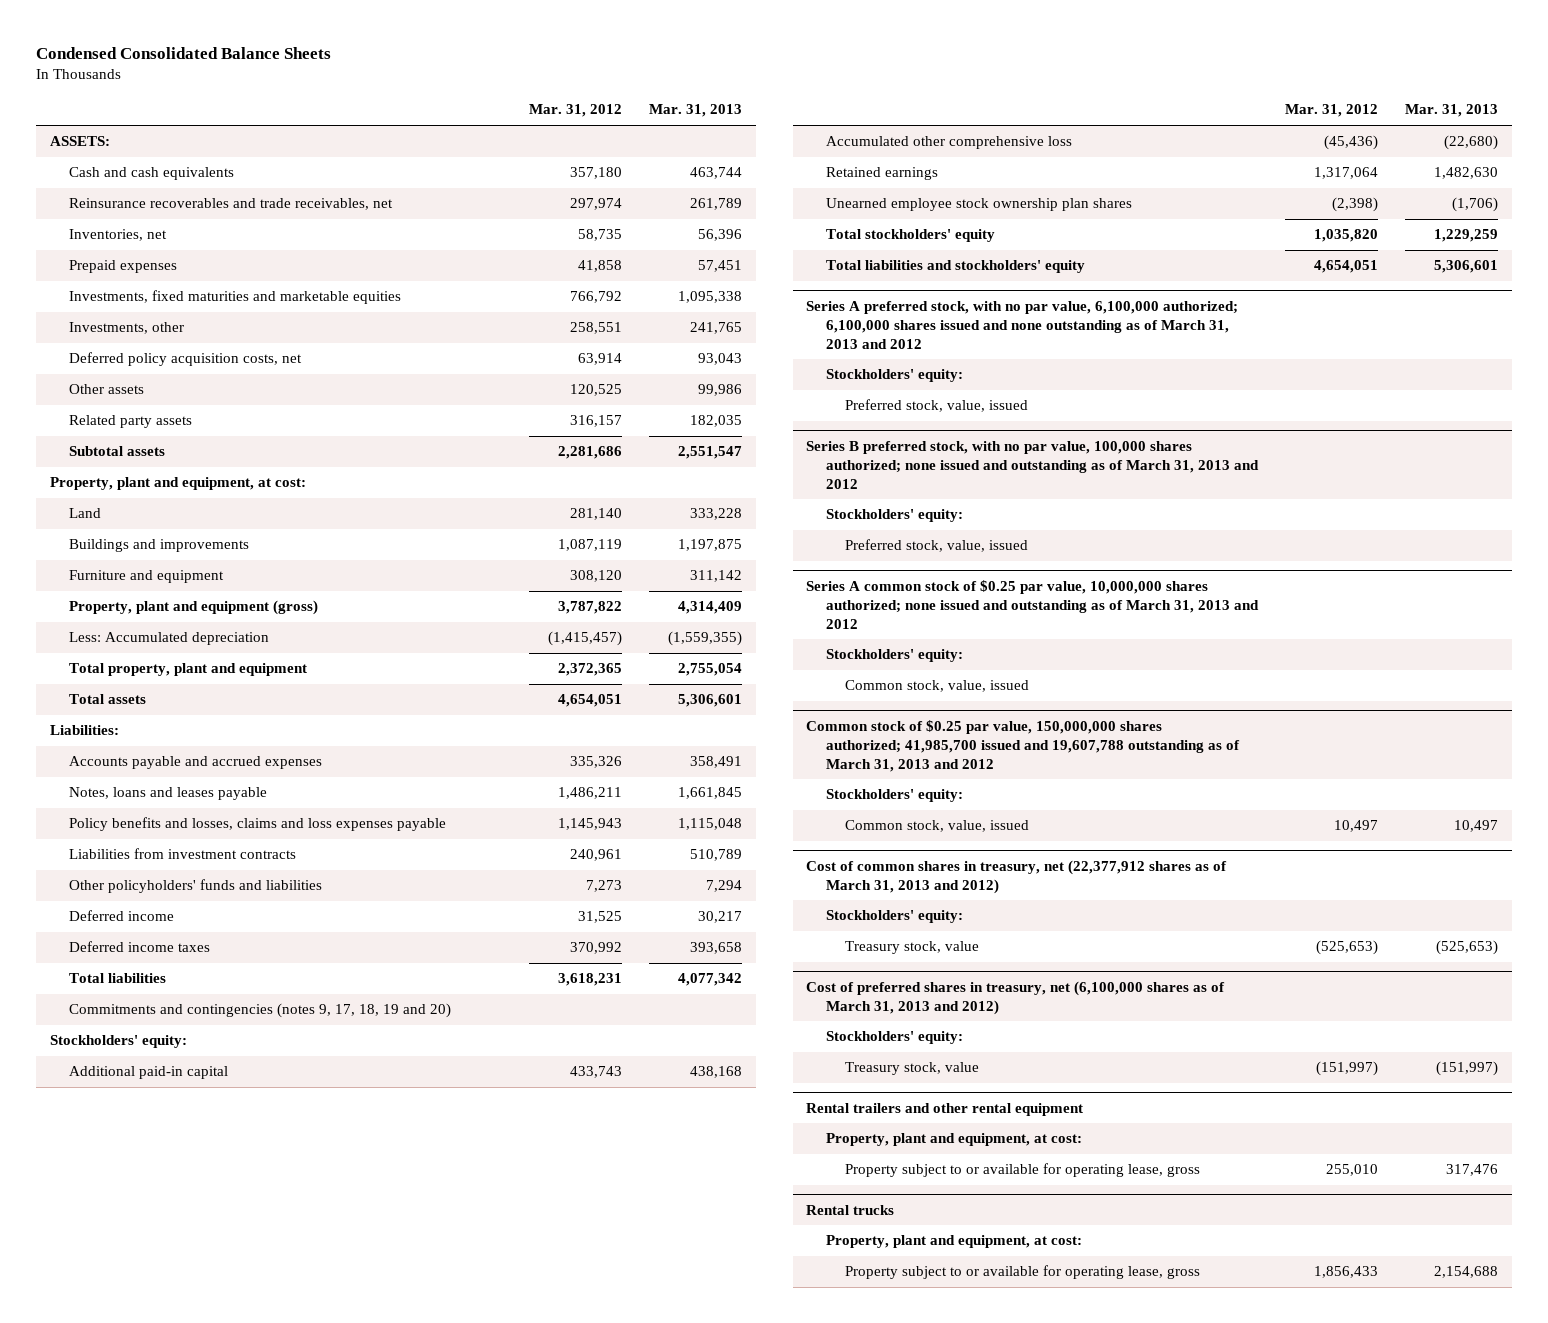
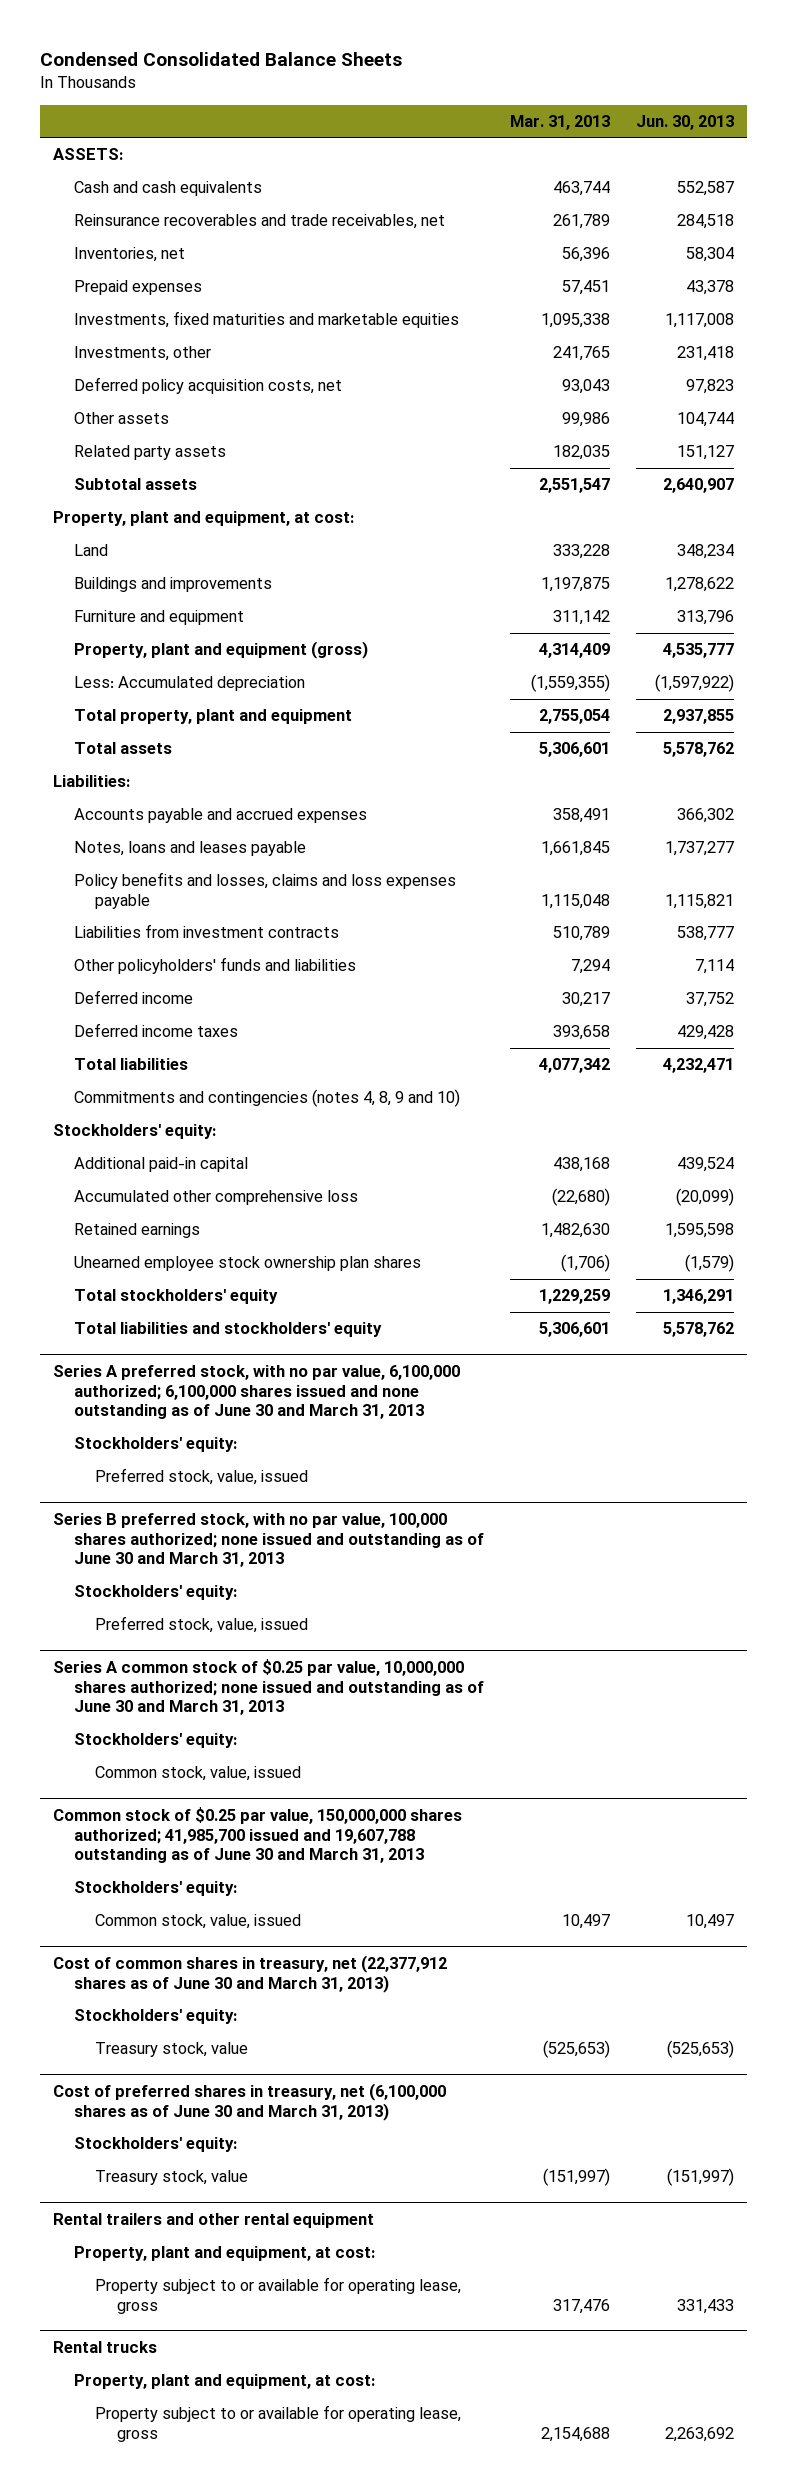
[528,104,622,118] Mar. 31, 2012 -> none
none -> [636,114,735,130] Jun. 30, 2013
[69,1003,452,1019] Commitments and contingencies (notes 9, 17, 18, 19 and 20) -> [74,1089,461,1108] Commitments and contingencies (notes 4, 8, 9 and 10)
[806,300,1239,349] Series A preferred stock, with no par value, 6,100,000 authorized; 6,100,000 shares issued and none outstanding as of March 31, 2013 and 2012 -> [52,1365,460,1420] Series A preferred stock, with no par value, 6,100,000 authorized; 6,100,000 shares issued and none outstanding as of June 30 and March 31, 2013
[806,440,1259,489] Series B preferred stock, with no par value, 100,000 shares authorized; none issued and outstanding as of March 31, 2013 and 2012 -> [52,1513,485,1568] Series B preferred stock, with no par value, 100,000 shares authorized; none issued and outstanding as of June 30 and March 31, 2013
[806,579,1259,629] Series A common stock of $0.25 par value, 10,000,000 shares authorized; none issued and outstanding as of March 31, 2013 and 2012 -> [52,1659,485,1716] Series A common stock of $0.25 par value, 10,000,000 shares authorized; none issued and outstanding as of June 30 and March 31, 2013
[806,719,1240,772] Common stock of $0.25 par value, 150,000,000 shares authorized; 41,985,700 issued and 19,607,788 outstanding as of March 31, 2013 and 2012 -> [52,1807,462,1864] Common stock of $0.25 par value, 150,000,000 shares authorized; 41,985,700 issued and 19,607,788 outstanding as of June 30 and March 31, 2013
[806,859,1228,894] Cost of common shares in treasury, net (22,377,912 shares as of March 31, 2013 and 2012) -> [52,1955,447,1993] Cost of common shares in treasury, net (22,377,912 shares as of June 30 and March 31, 2013)
[806,980,1226,1015] Cost of preferred shares in treasury, net (6,100,000 shares as of March 31, 2013 and 2012) -> [52,2083,446,2121] Cost of preferred shares in treasury, net (6,100,000 shares as of June 30 and March 31, 2013)

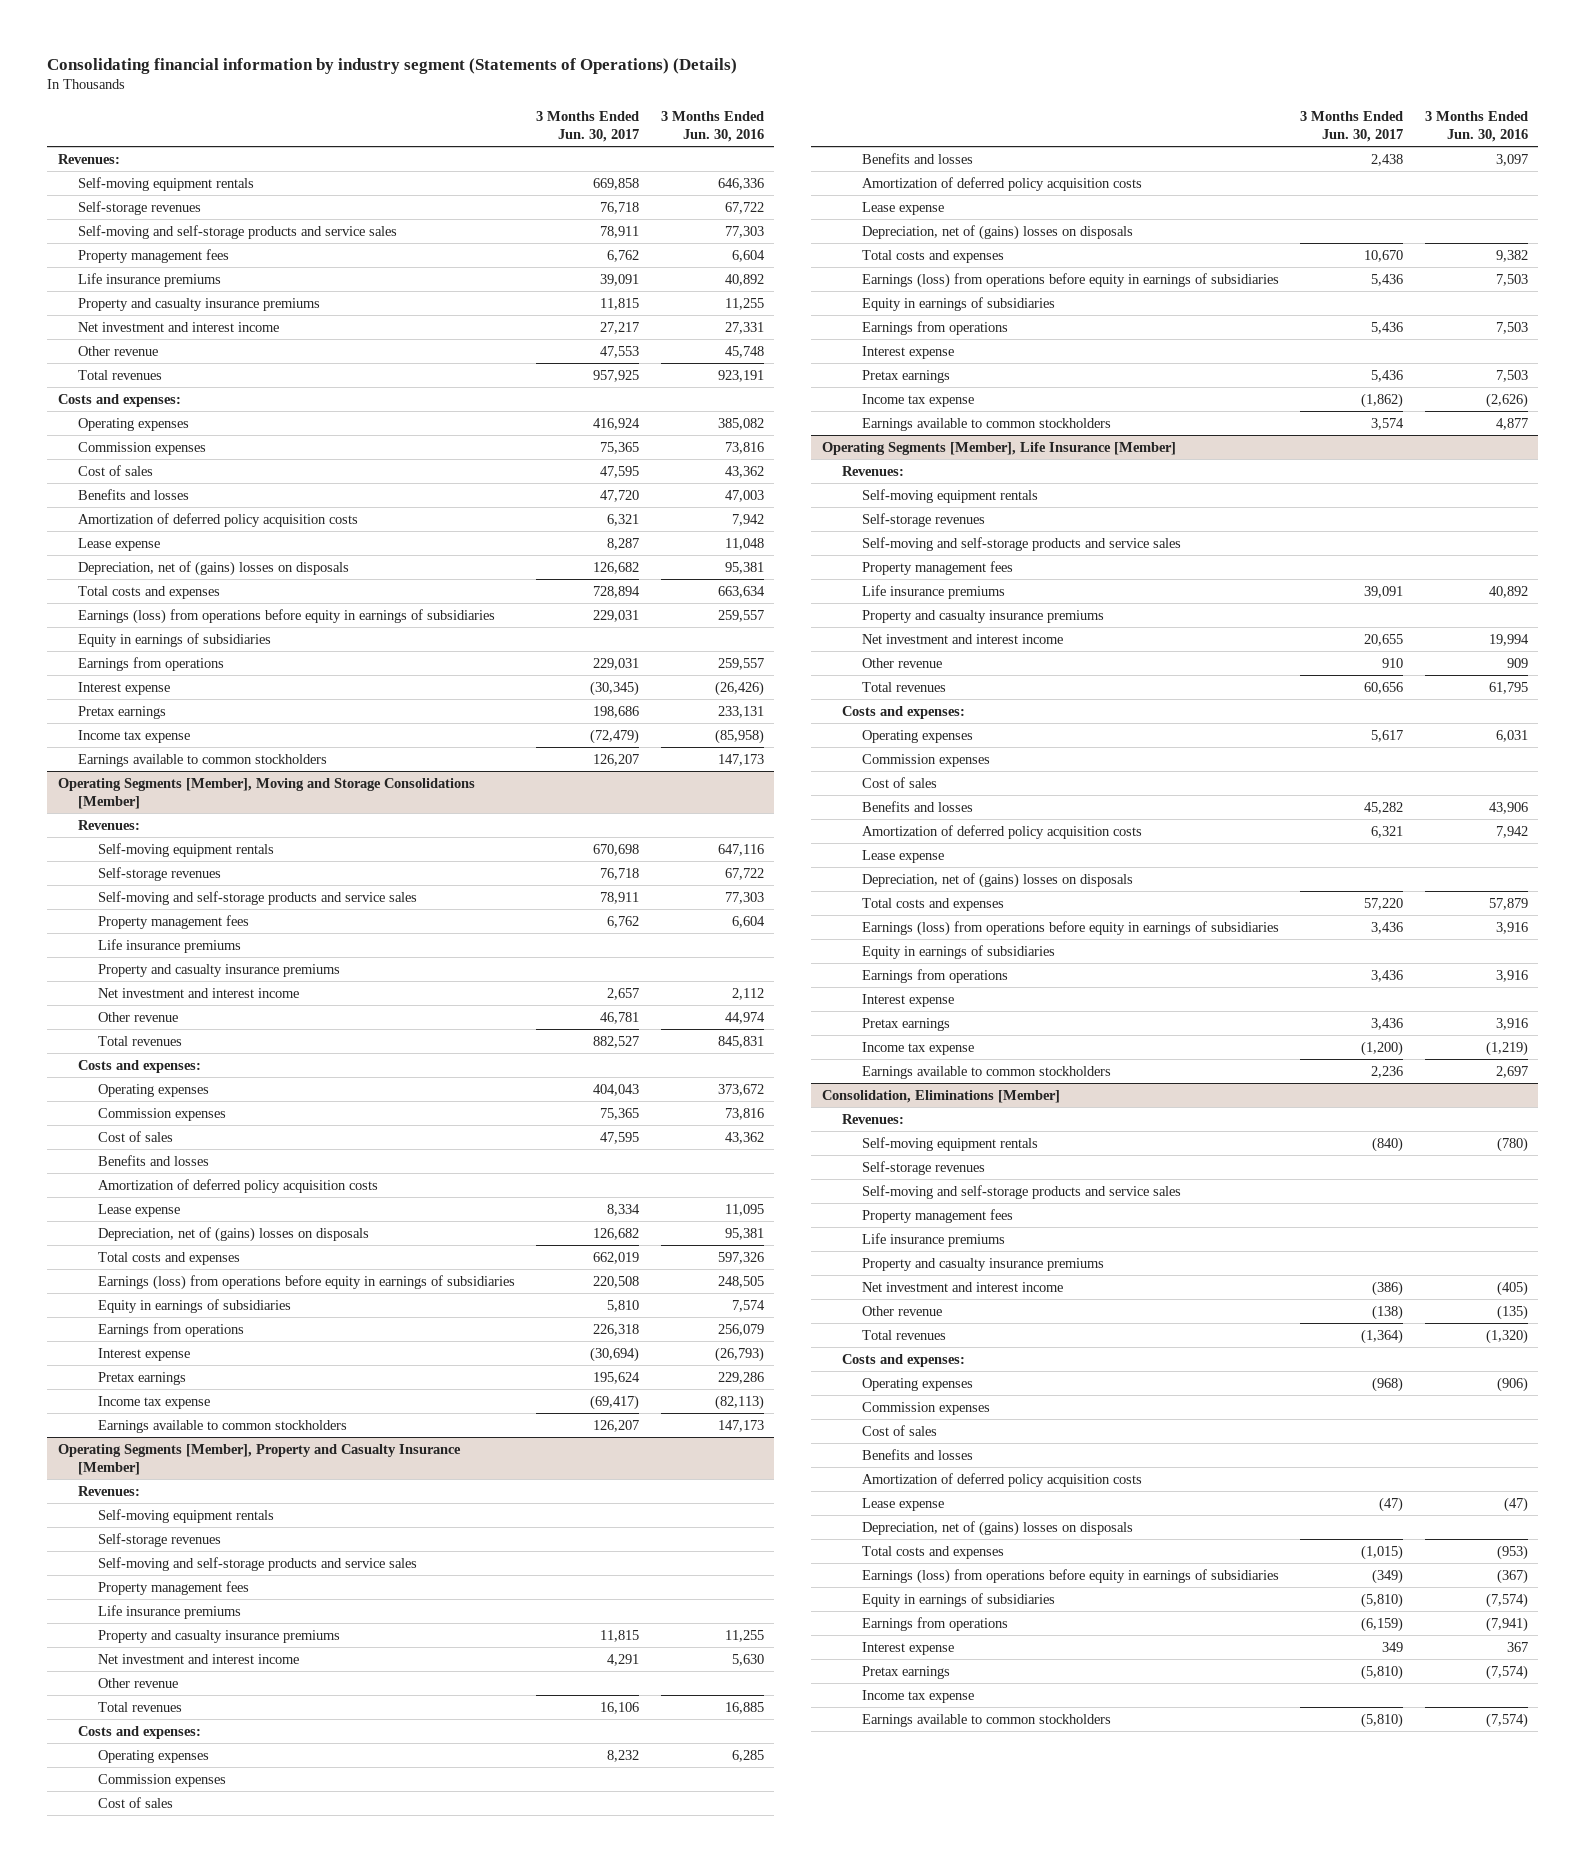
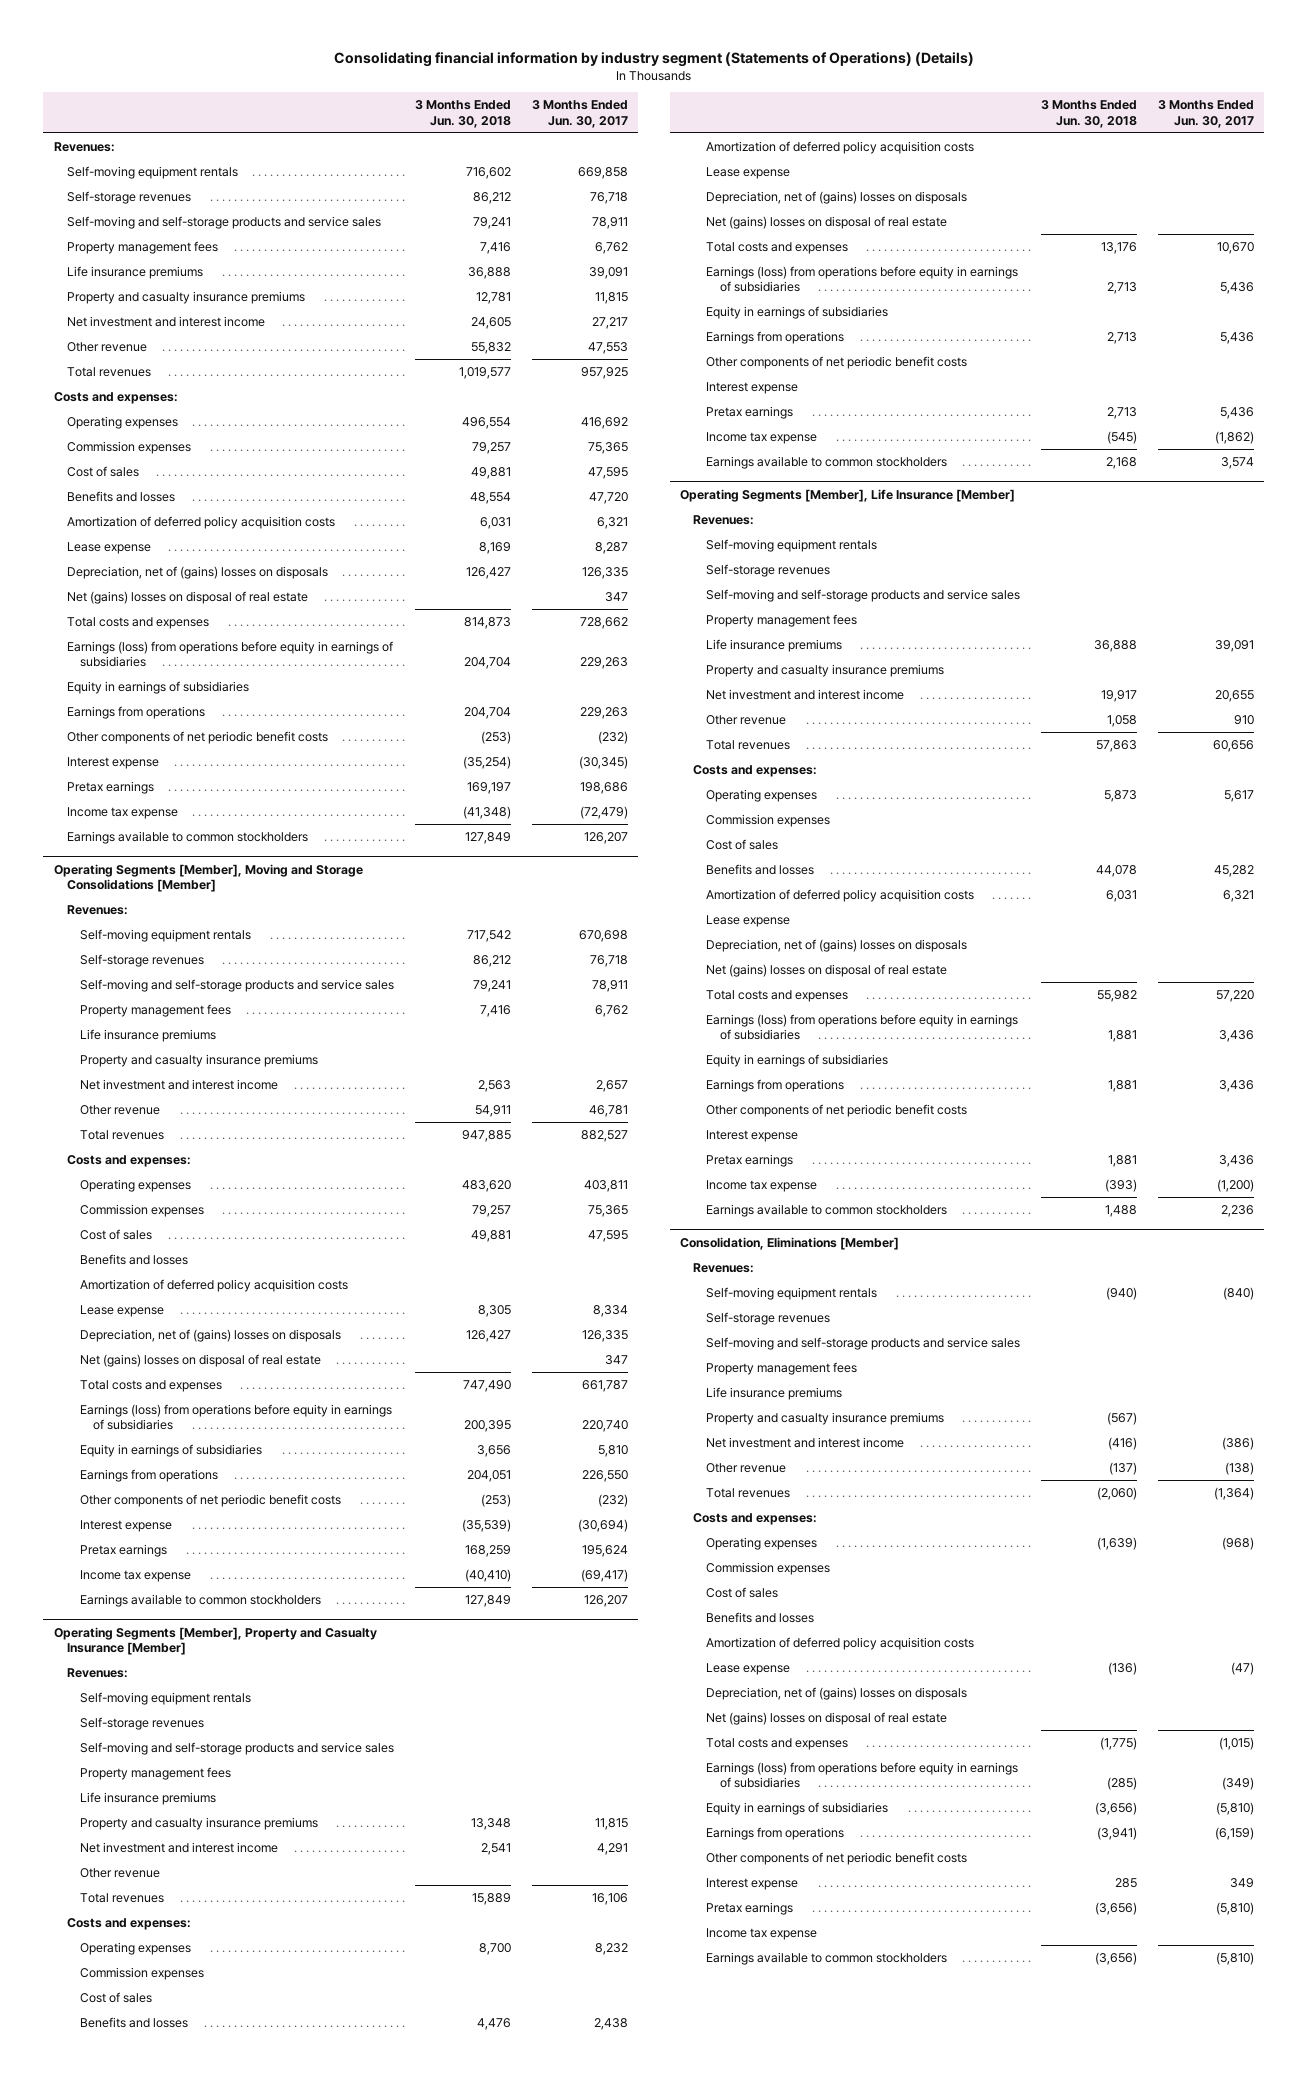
[660,110,764,142] 3 Months Ended Jun. 30, 2016 -> none
none -> [415,100,512,128] 3 Months Ended Jun. 30, 2018
[593,417,641,430] 416,924 -> [580,416,628,429] 416,692
[593,561,640,574] 126,682 -> [581,566,628,579] 126,335
none -> [67,590,309,604] Net (gains) losses on disposal of real estate
[593,585,641,598] 728,894 -> [579,616,628,629] 728,662
[593,609,640,622] 229,031 -> [579,657,628,670] 229,263
[593,657,640,670] 229,031 -> [579,706,628,719] 229,263
none -> [67,730,329,744] Other components of net periodic benefit costs
[593,1083,640,1096] 404,043 -> [583,1179,628,1192] 403,811
[593,1227,640,1240] 126,682 -> [581,1329,628,1342] 126,335
none -> [80,1353,322,1367] Net (gains) losses on disposal of real estate
[593,1251,640,1264] 662,019 -> [581,1379,628,1392] 661,787
[593,1275,640,1288] 220,508 -> [581,1420,628,1433] 220,740
[593,1323,640,1336] 226,318 -> [581,1469,628,1482] 226,550
none -> [80,1493,342,1507] Other components of net periodic benefit costs
none -> [706,215,948,229] Net (gains) losses on disposal of real estate
none -> [706,355,968,369] Other components of net periodic benefit costs
none -> [706,963,948,977] Net (gains) losses on disposal of real estate
none -> [706,1103,968,1117] Other components of net periodic benefit costs
none -> [706,1711,948,1725] Net (gains) losses on disposal of real estate
none -> [706,1851,968,1865] Other components of net periodic benefit costs

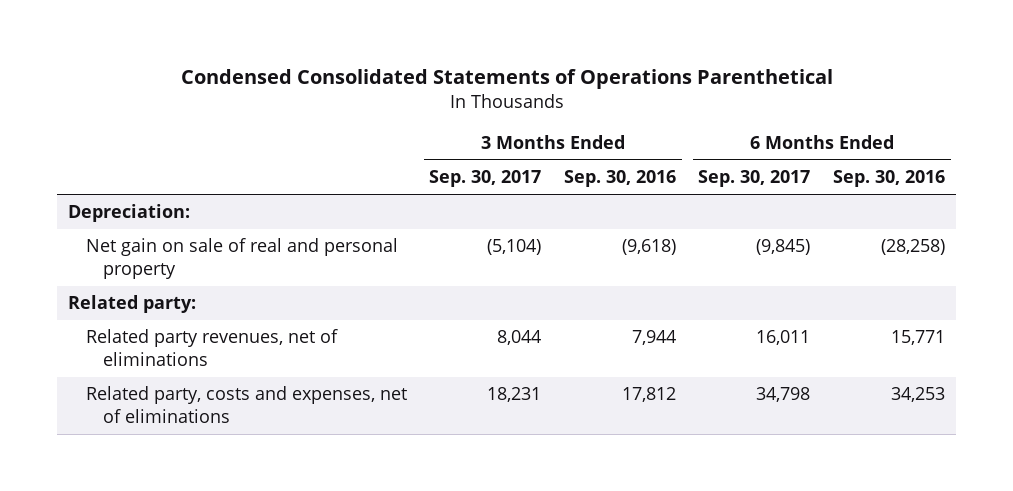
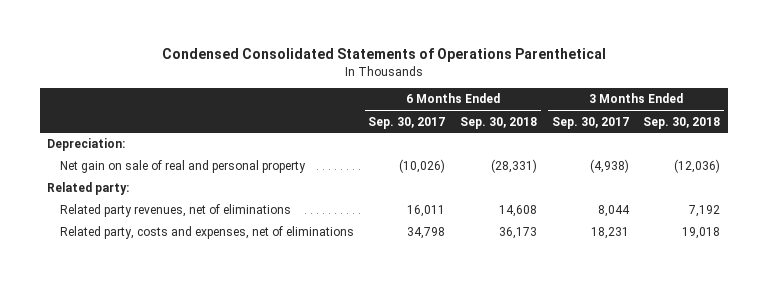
[563,170,676,188] Sep. 30, 2016 -> none
[832,170,945,188] Sep. 30, 2016 -> none
none -> [459,116,537,129] Sep. 30, 2018
none -> [643,116,721,129] Sep. 30, 2018
[487,239,542,256] (5,104) -> [589,159,629,174] (4,938)
[756,239,811,256] (9,845) -> [399,159,446,174] (10,026)

